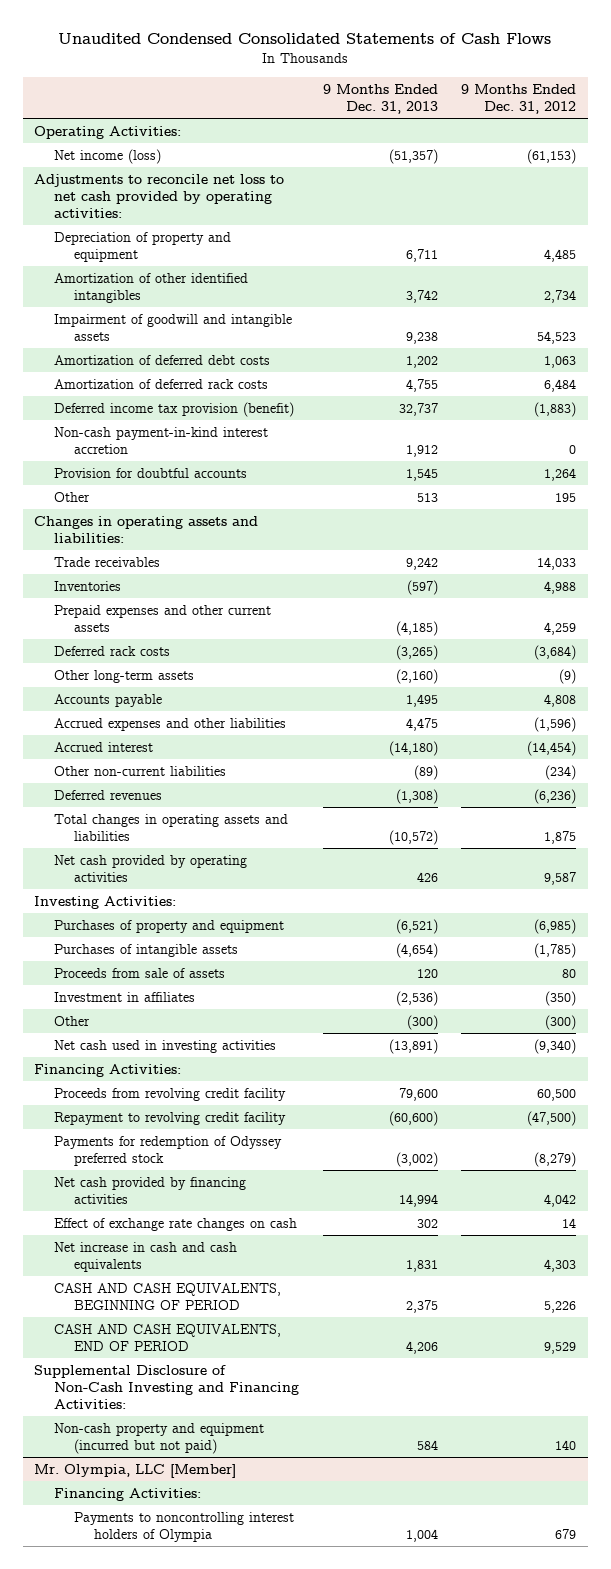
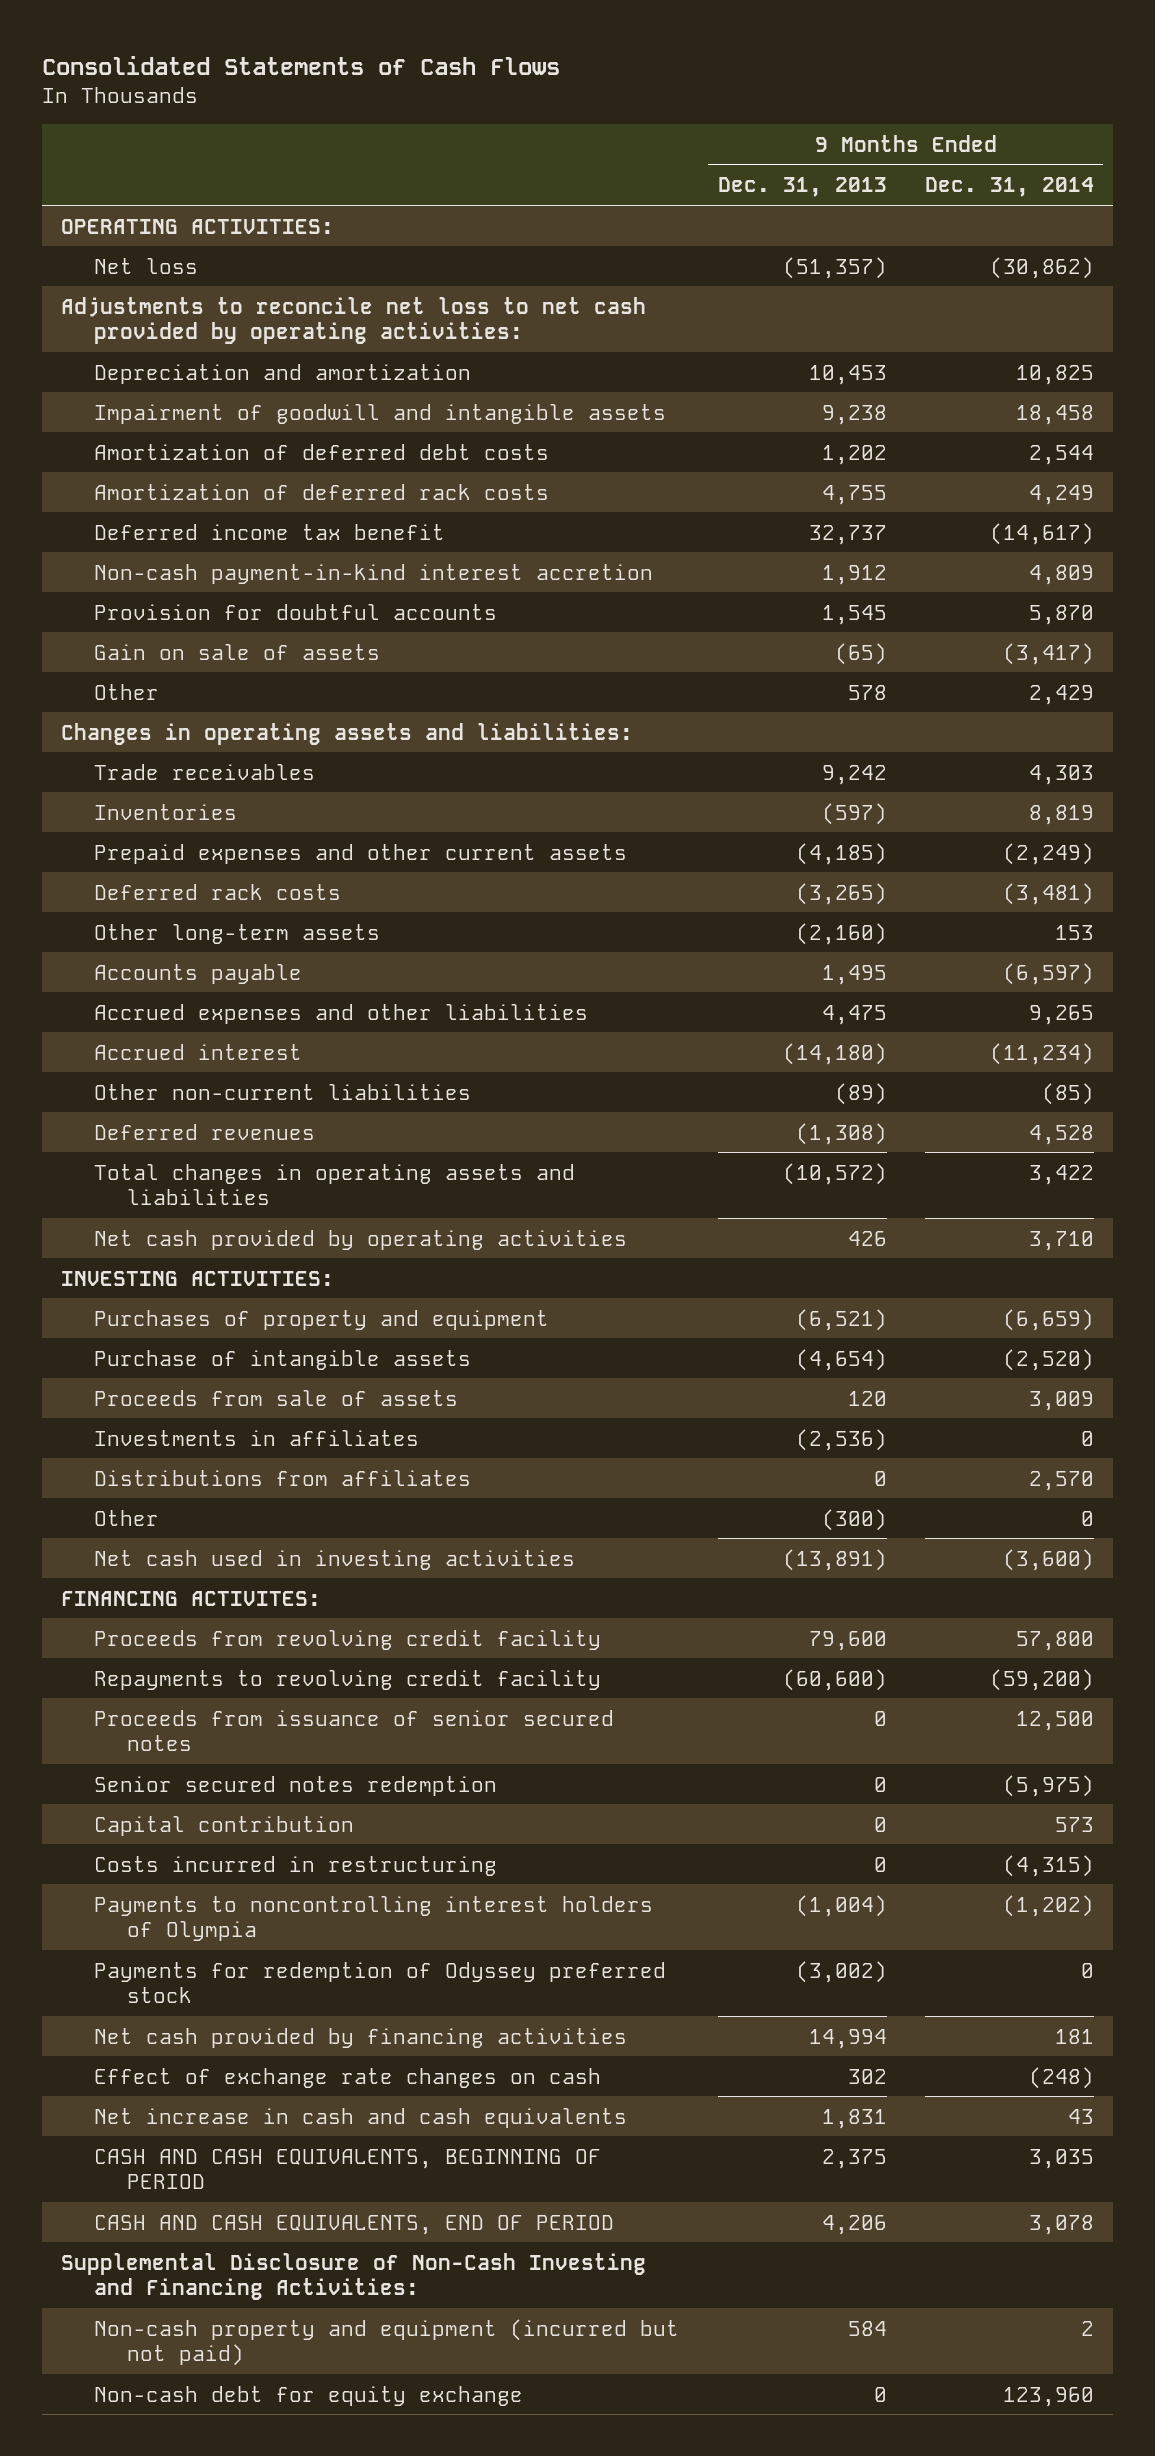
[58,33,552,45] Unaudited Condensed Consolidated Statements of Cash Flows -> [42,55,561,75] Consolidated Statements of Cash Flows
[461,83,577,115] 9 Months Ended Dec. 31, 2012 -> none
none -> [924,177,1094,198] Dec. 31, 2014
[34,125,182,139] Operating Activities: -> [61,218,335,234] OPERATING ACTIVITIES:
[54,148,162,164] Net income (loss) -> [94,257,199,274] Net loss
[54,272,249,303] Amortization of other identified intangibles -> none
[54,231,232,262] Depreciation of property and equipment -> [94,363,472,384] Depreciation and amortization
[405,248,438,262] 6,711 -> [808,364,887,385] 10,453
[54,401,295,417] Deferred income tax provision (benefit) -> [94,523,446,540] Deferred income tax benefit
none -> [94,643,381,660] Gain on sale of assets
[416,492,438,502] 513 -> [847,684,887,700] 578
[34,895,177,909] Investing Activities: -> [61,1270,335,1286] INVESTING ACTIVITIES:
[54,943,239,957] Purchases of intangible assets -> [94,1349,472,1370] Purchase of intangible assets
[54,991,196,1002] Investment in affiliates -> [94,1429,420,1446] Investments in affiliates
none -> [94,1469,472,1486] Distributions from affiliates
[34,1063,182,1077] Financing Activities: -> [61,1590,322,1606] FINANCING ACTIVITES:
[54,1111,287,1125] Repayment to revolving credit facility -> [94,1669,602,1690] Repayments to revolving credit facility
none -> [94,1709,615,1752] Proceeds from issuance of senior secured notes
none -> [94,1775,498,1796] Senior secured notes redemption
none -> [94,1815,355,1836] Capital contribution
none -> [94,1855,498,1876] Costs incurred in restructuring
none -> [94,1895,654,1942] Payments to noncontrolling interest holders of Olympia
[34,1463,237,1478] Mr. Olympia, LLC [Member] -> none
[54,1487,202,1501] Financing Activities: -> none
[74,1511,295,1542] Payments to noncontrolling interest holders of Olympia -> none
none -> [94,2385,524,2406] Non-cash debt for equity exchange

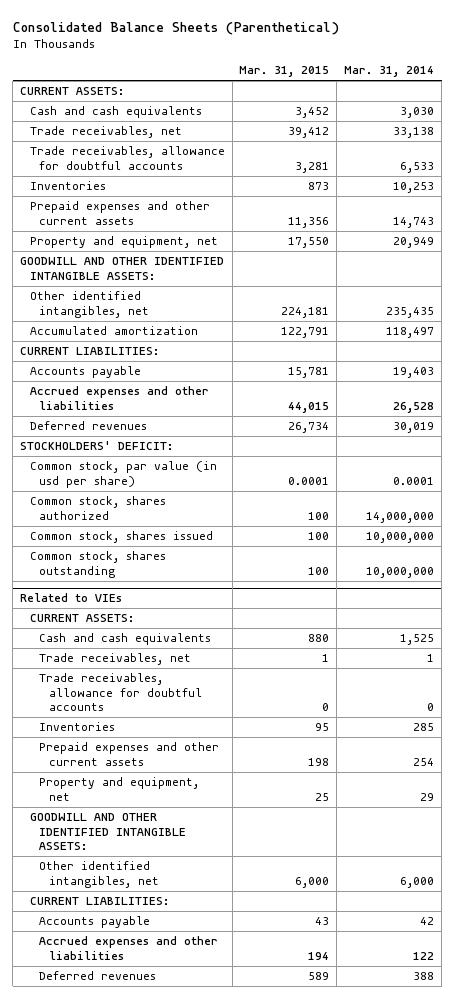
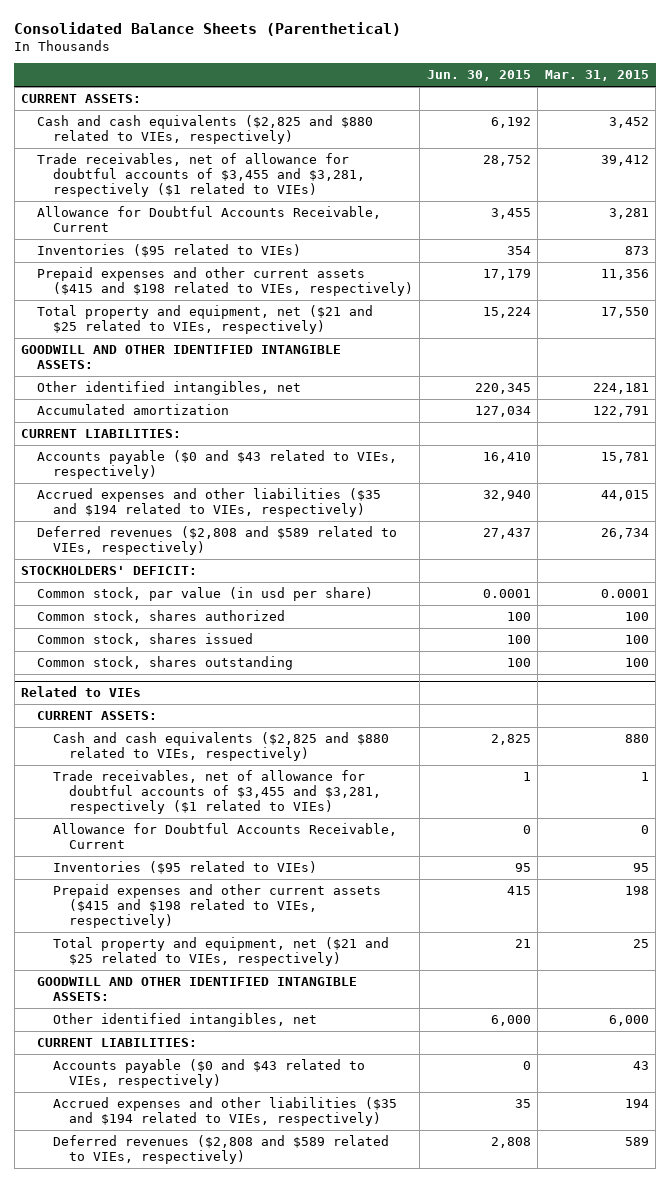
[344,66,435,78] Mar. 31, 2014 -> none
none -> [426,70,531,82] Jun. 30, 2015
[29,106,202,119] Cash and cash equivalents -> [37,114,374,145] Cash and cash equivalents ($2,825 and $880 related to VIEs, respectively)
[29,126,182,139] Trade receivables, net -> [37,152,365,198] Trade receivables, net of allowance for doubtful accounts of $3,455 and $3,281, respectively ($1 related to VIEs)
[29,146,225,170] Trade receivables, allowance for doubtful accounts -> [37,205,382,233] Allowance for Doubtful Accounts Receivable, Current
[29,181,106,191] Inventories -> [37,243,302,257] Inventories ($95 related to VIEs)
[29,201,210,225] Prepaid expenses and other current assets -> [37,266,413,297] Prepaid expenses and other current assets ($415 and $198 related to VIEs, respectively)
[29,236,218,249] Property and equipment, net -> [37,304,374,335] Total property and equipment, net ($21 and $25 related to VIEs, respectively)
[29,366,141,379] Accounts payable -> [37,449,398,480] Accounts payable ($0 and $43 related to VIEs, respectively)
[29,386,209,410] Accrued expenses and other liabilities -> [37,487,382,518] Accrued expenses and other liabilities ($35 and $194 related to VIEs, respectively)
[29,421,147,431] Deferred revenues -> [37,525,398,556] Deferred revenues ($2,808 and $589 related to VIEs, respectively)
[39,633,212,646] Cash and cash equivalents -> [52,731,389,762] Cash and cash equivalents ($2,825 and $880 related to VIEs, respectively)
[39,653,192,666] Trade receivables, net -> [52,769,381,815] Trade receivables, net of allowance for doubtful accounts of $3,455 and $3,281, respectively ($1 related to VIEs)
[39,673,202,712] Trade receivables, allowance for doubtful accounts -> [52,822,397,850] Allowance for Doubtful Accounts Receivable, Current
[39,722,116,732] Inventories -> [52,860,317,874] Inventories ($95 related to VIEs)
[39,742,220,766] Prepaid expenses and other current assets -> [52,883,381,929] Prepaid expenses and other current assets ($415 and $198 related to VIEs, respectively)
[39,777,200,801] Property and equipment, net -> [52,936,389,967] Total property and equipment, net ($21 and $25 related to VIEs, respectively)
[39,916,151,929] Accounts payable -> [52,1058,365,1089] Accounts payable ($0 and $43 related to VIEs, respectively)
[39,936,219,960] Accrued expenses and other liabilities -> [52,1096,397,1127] Accrued expenses and other liabilities ($35 and $194 related to VIEs, respectively)
[39,971,157,981] Deferred revenues -> [52,1134,389,1165] Deferred revenues ($2,808 and $589 related to VIEs, respectively)

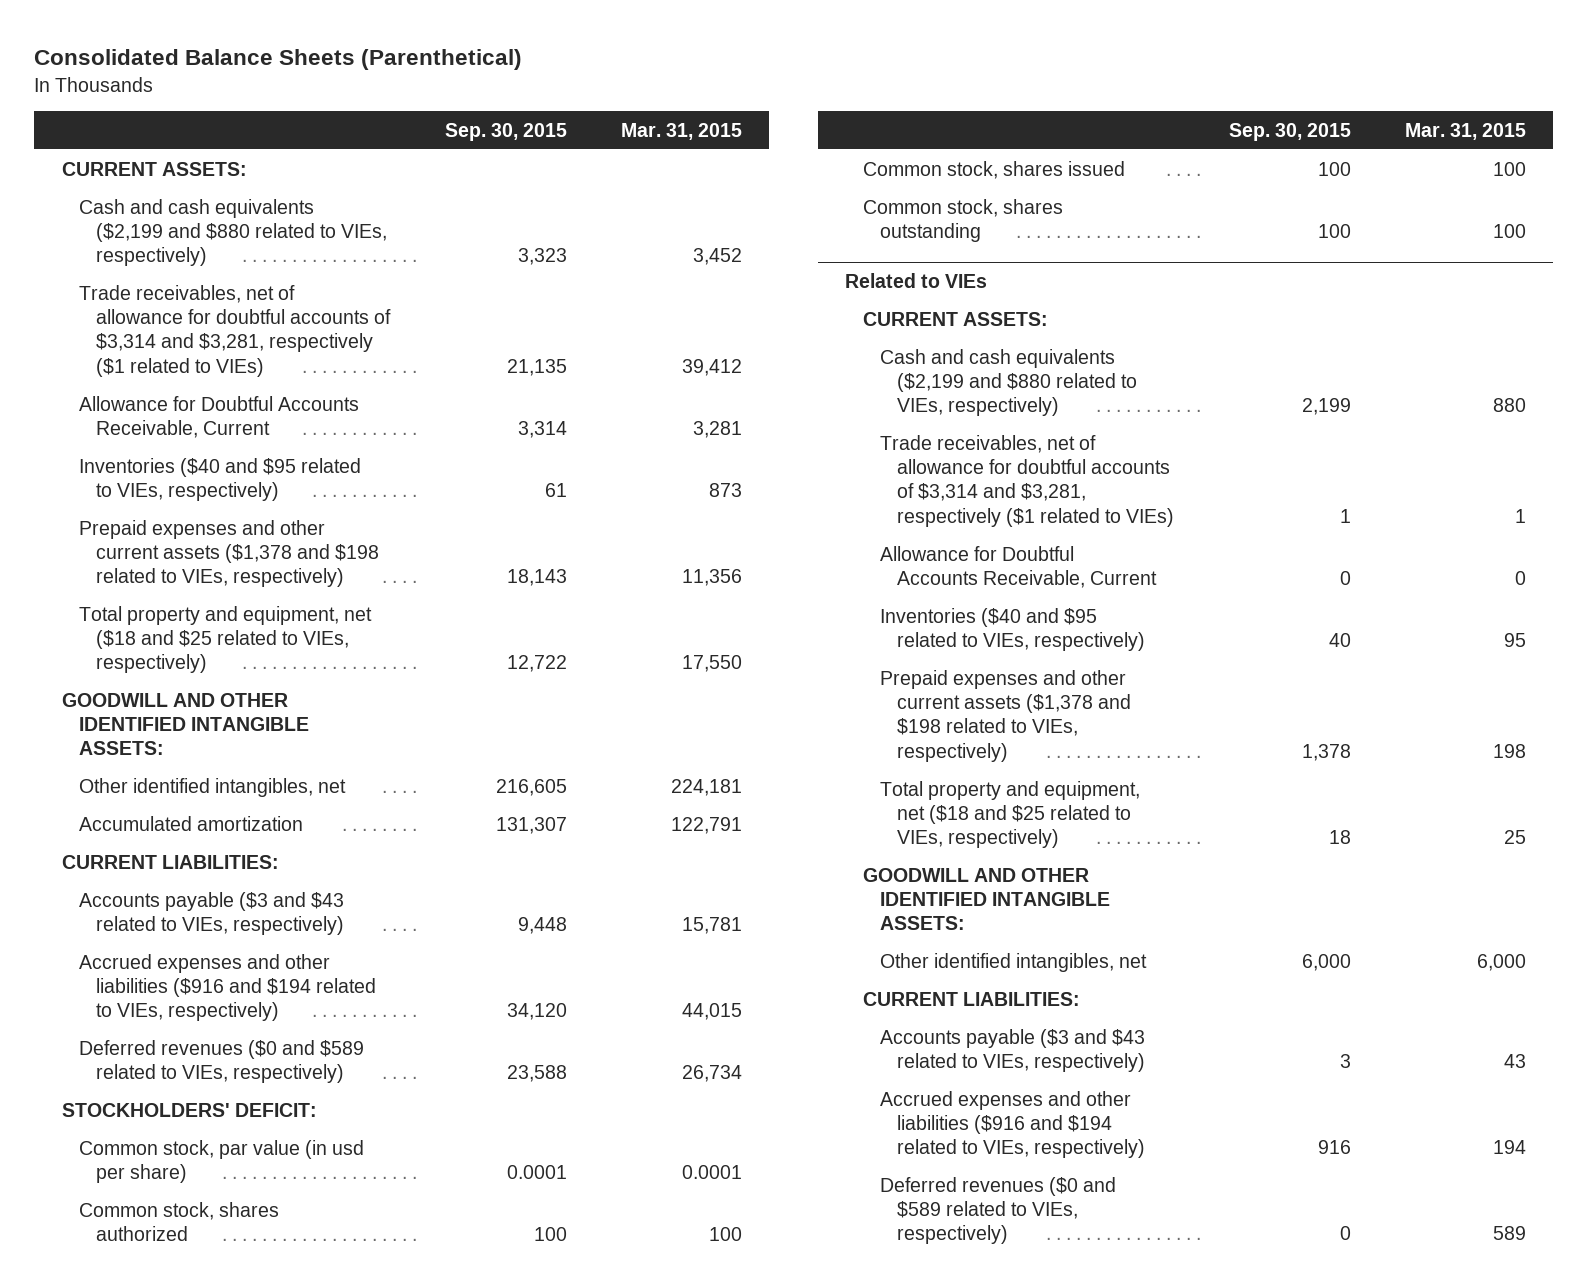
[426,70,531,82] Jun. 30, 2015 -> none
none -> [444,122,567,141] Sep. 30, 2015
[37,114,374,145] Cash and cash equivalents ($2,825 and $880 related to VIEs, respectively) -> [78,198,388,267] Cash and cash equivalents ($2,199 and $880 related to VIEs, respectively)
[37,152,365,198] Trade receivables, net of allowance for doubtful accounts of $3,455 and $3,281, respectively ($1 related to VIEs) -> [78,284,392,377] Trade receivables, net of allowance for doubtful accounts of $3,314 and $3,281, respectively ($1 related to VIEs)
[37,243,302,257] Inventories ($95 related to VIEs) -> [78,457,361,502] Inventories ($40 and $95 related to VIEs, respectively)
[37,266,413,297] Prepaid expenses and other current assets ($415 and $198 related to VIEs, respectively) -> [78,519,380,588] Prepaid expenses and other current assets ($1,378 and $198 related to VIEs, respectively)
[37,304,374,335] Total property and equipment, net ($21 and $25 related to VIEs, respectively) -> [78,605,372,674] Total property and equipment, net ($18 and $25 related to VIEs, respectively)
[37,449,398,480] Accounts payable ($0 and $43 related to VIEs, respectively) -> [78,891,345,936] Accounts payable ($3 and $43 related to VIEs, respectively)
[37,487,382,518] Accrued expenses and other liabilities ($35 and $194 related to VIEs, respectively) -> [78,953,377,1022] Accrued expenses and other liabilities ($916 and $194 related to VIEs, respectively)
[37,525,398,556] Deferred revenues ($2,808 and $589 related to VIEs, respectively) -> [78,1039,364,1084] Deferred revenues ($0 and $589 related to VIEs, respectively)
[52,731,389,762] Cash and cash equivalents ($2,825 and $880 related to VIEs, respectively) -> [879,348,1138,417] Cash and cash equivalents ($2,199 and $880 related to VIEs, respectively)
[52,769,381,815] Trade receivables, net of allowance for doubtful accounts of $3,455 and $3,281, respectively ($1 related to VIEs) -> [879,434,1175,527] Trade receivables, net of allowance for doubtful accounts of $3,314 and $3,281, respectively ($1 related to VIEs)
[52,860,317,874] Inventories ($95 related to VIEs) -> [879,607,1146,652] Inventories ($40 and $95 related to VIEs, respectively)
[52,883,381,929] Prepaid expenses and other current assets ($415 and $198 related to VIEs, respectively) -> [879,669,1132,762] Prepaid expenses and other current assets ($1,378 and $198 related to VIEs, respectively)
[52,936,389,967] Total property and equipment, net ($21 and $25 related to VIEs, respectively) -> [879,780,1140,849] Total property and equipment, net ($18 and $25 related to VIEs, respectively)
[52,1058,365,1089] Accounts payable ($0 and $43 related to VIEs, respectively) -> [879,1028,1146,1073] Accounts payable ($3 and $43 related to VIEs, respectively)
[52,1096,397,1127] Accrued expenses and other liabilities ($35 and $194 related to VIEs, respectively) -> [879,1090,1146,1159] Accrued expenses and other liabilities ($916 and $194 related to VIEs, respectively)
[52,1134,389,1165] Deferred revenues ($2,808 and $589 related to VIEs, respectively) -> [879,1176,1116,1245] Deferred revenues ($0 and $589 related to VIEs, respectively)

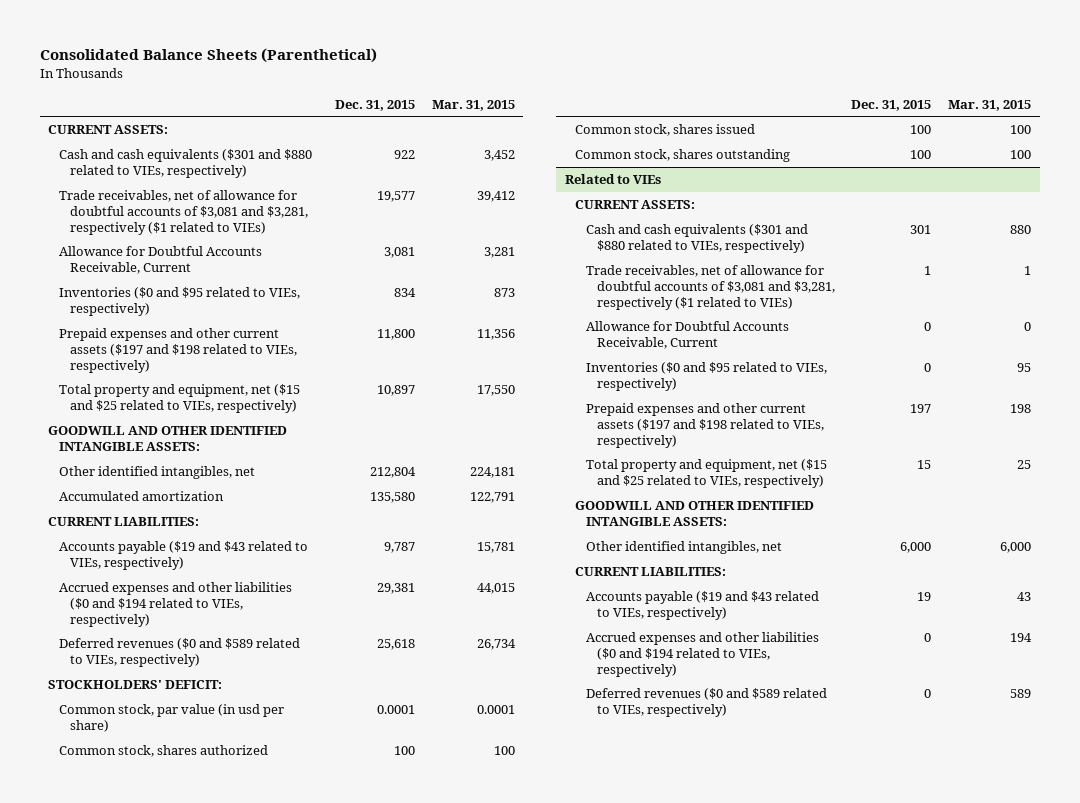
[444,122,567,141] Sep. 30, 2015 -> none
none -> [335,99,416,111] Dec. 31, 2015
[78,198,388,267] Cash and cash equivalents ($2,199 and $880 related to VIEs, respectively) -> [58,149,312,178] Cash and cash equivalents ($301 and $880 related to VIEs, respectively)
[78,284,392,377] Trade receivables, net of allowance for doubtful accounts of $3,314 and $3,281, respectively ($1 related to VIEs) -> [58,190,308,235] Trade receivables, net of allowance for doubtful accounts of $3,081 and $3,281, respectively ($1 related to VIEs)
[78,457,361,502] Inventories ($40 and $95 related to VIEs, respectively) -> [58,287,300,316] Inventories ($0 and $95 related to VIEs, respectively)
[78,519,380,588] Prepaid expenses and other current assets ($1,378 and $198 related to VIEs, respectively) -> [58,328,297,373] Prepaid expenses and other current assets ($197 and $198 related to VIEs, respectively)
[78,605,372,674] Total property and equipment, net ($18 and $25 related to VIEs, respectively) -> [58,384,300,413] Total property and equipment, net ($15 and $25 related to VIEs, respectively)
[78,891,345,936] Accounts payable ($3 and $43 related to VIEs, respectively) -> [58,541,308,570] Accounts payable ($19 and $43 related to VIEs, respectively)
[78,953,377,1022] Accrued expenses and other liabilities ($916 and $194 related to VIEs, respectively) -> [58,582,292,627] Accrued expenses and other liabilities ($0 and $194 related to VIEs, respectively)
[879,348,1138,417] Cash and cash equivalents ($2,199 and $880 related to VIEs, respectively) -> [585,224,808,253] Cash and cash equivalents ($301 and $880 related to VIEs, respectively)
[879,434,1175,527] Trade receivables, net of allowance for doubtful accounts of $3,314 and $3,281, respectively ($1 related to VIEs) -> [585,265,835,310] Trade receivables, net of allowance for doubtful accounts of $3,081 and $3,281, respectively ($1 related to VIEs)
[879,607,1146,652] Inventories ($40 and $95 related to VIEs, respectively) -> [585,362,827,391] Inventories ($0 and $95 related to VIEs, respectively)
[879,669,1132,762] Prepaid expenses and other current assets ($1,378 and $198 related to VIEs, respectively) -> [585,403,824,448] Prepaid expenses and other current assets ($197 and $198 related to VIEs, respectively)
[879,780,1140,849] Total property and equipment, net ($18 and $25 related to VIEs, respectively) -> [585,459,827,488] Total property and equipment, net ($15 and $25 related to VIEs, respectively)
[879,1028,1146,1073] Accounts payable ($3 and $43 related to VIEs, respectively) -> [585,591,819,620] Accounts payable ($19 and $43 related to VIEs, respectively)
[879,1090,1146,1159] Accrued expenses and other liabilities ($916 and $194 related to VIEs, respectively) -> [585,632,819,677] Accrued expenses and other liabilities ($0 and $194 related to VIEs, respectively)

